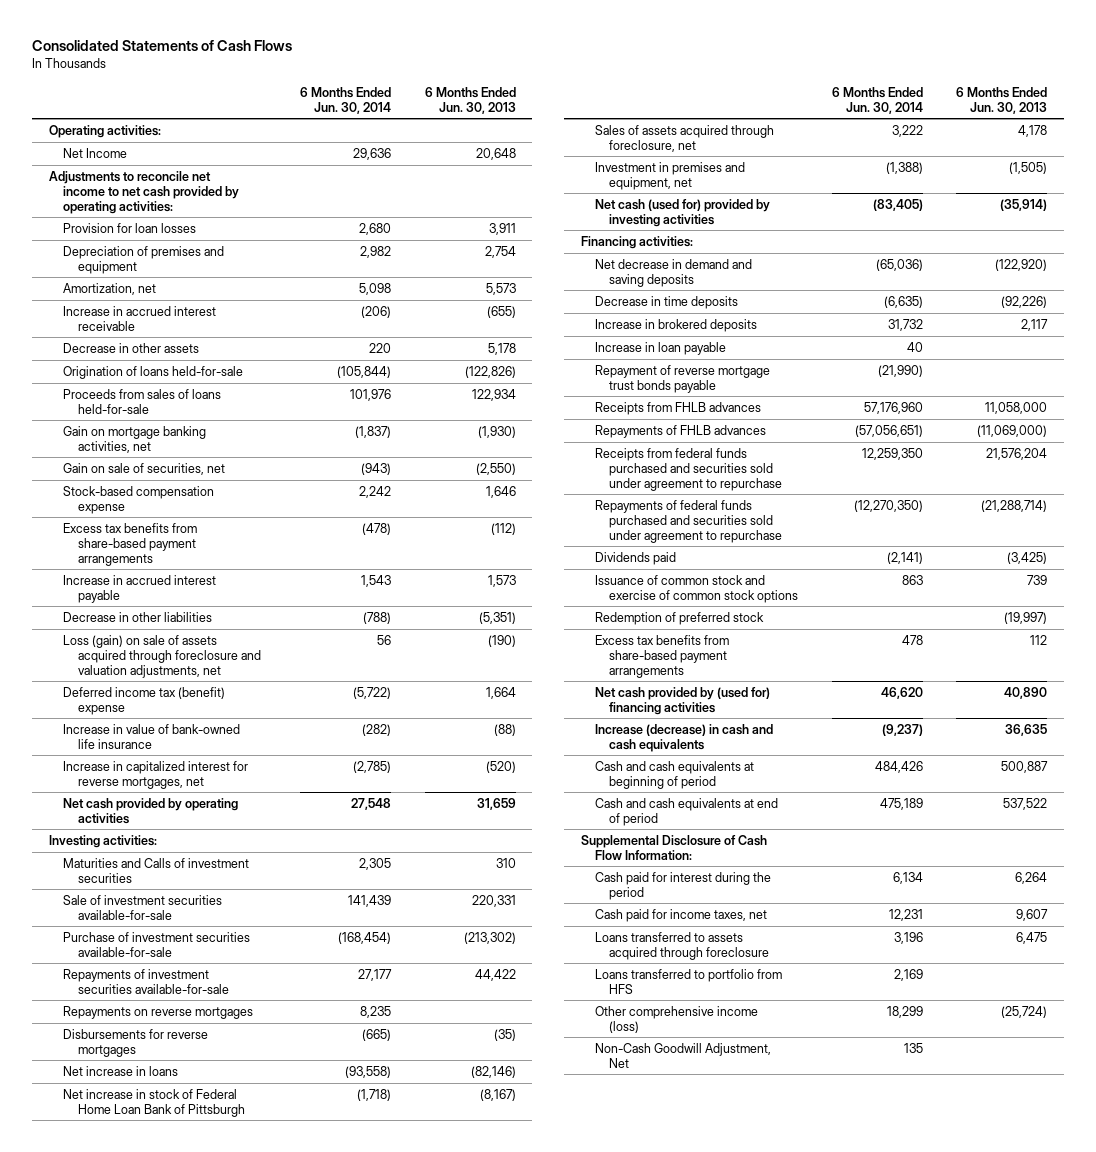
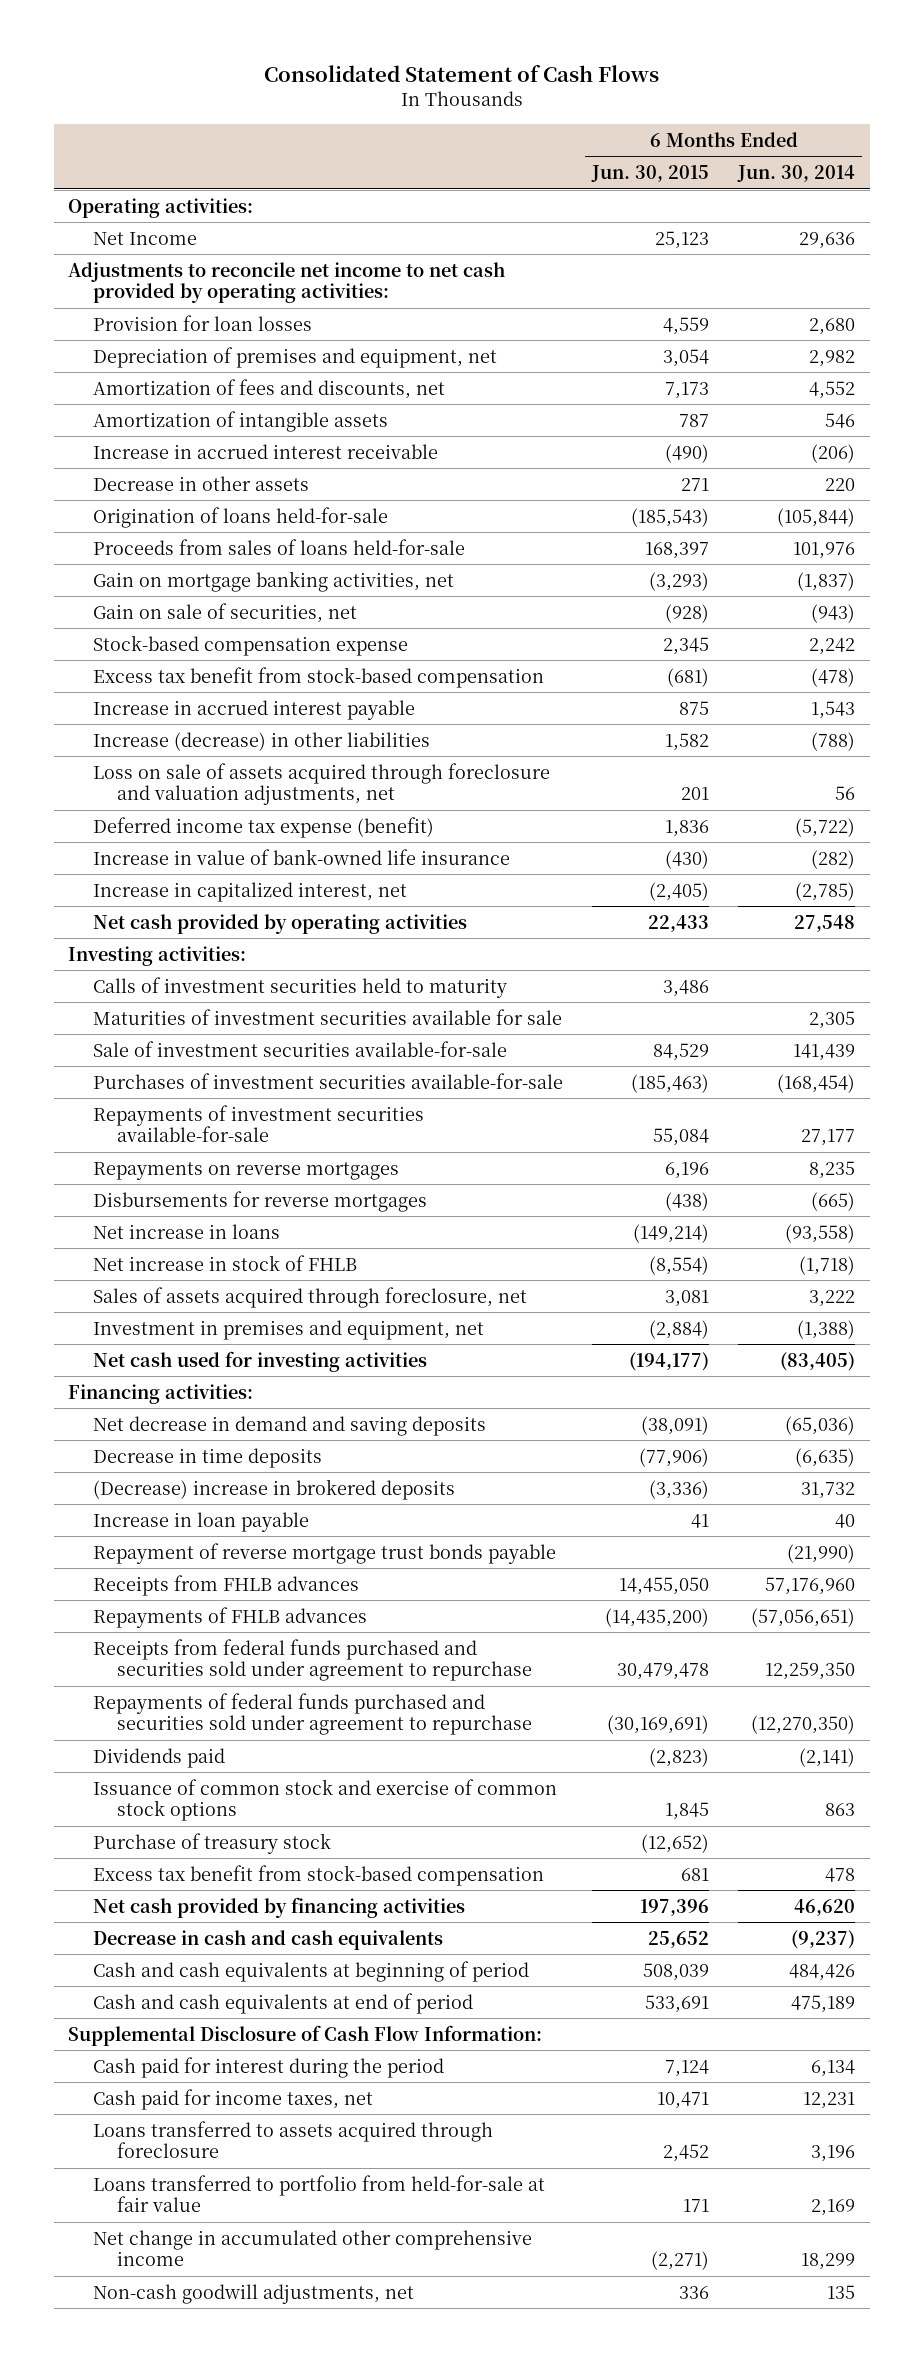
[32,40,293,52] Consolidated Statements of Cash Flows -> [263,64,659,82] Consolidated Statement of Cash Flows
[424,86,516,114] 6 Months Ended Jun. 30, 2013 -> none
none -> [590,165,709,183] Jun. 30, 2015
[63,282,157,295] Amortization, net -> none
[63,245,225,274] Depreciation of premises and equipment -> [92,346,497,368] Depreciation of premises and equipment, net
none -> [92,378,445,399] Amortization of fees and discounts, net
none -> [92,410,388,432] Amortization of intangible assets
[63,522,198,566] Excess tax benefits from share-based payment arrangements -> [92,666,544,688] Excess tax benefit from stock-based compensation
[63,611,213,622] Decrease in other liabilities -> [92,731,430,751] Increase (decrease) in other liabilities
[63,634,261,678] Loss (gain) on sale of assets acquired through foreclosure and valuation adjustments, net -> [92,762,550,806] Loss on sale of assets acquired through foreclosure and valuation adjustments, net
[63,686,226,715] Deferred income tax (benefit) expense -> [92,816,434,838] Deferred income tax expense (benefit)
[63,760,249,789] Increase in capitalized interest for reverse mortgages, net -> [92,881,407,902] Increase in capitalized interest, net
none -> [92,976,507,998] Calls of investment securities held to maturity
[63,857,250,883] Maturities and Calls of investment securities -> [92,1008,562,1025] Maturities of investment securities available for sale
[63,931,251,957] Purchase of investment securities available-for-sale -> [92,1072,563,1089] Purchases of investment securities available-for-sale
[63,1088,245,1117] Net increase in stock of Federal Home Loan Bank of Pittsburgh -> [92,1254,357,1271] Net increase in stock of FHLB
[594,198,770,227] Net cash (used for) provided by investing activities -> [92,1350,427,1372] Net cash used for investing activities
[594,318,757,332] Increase in brokered deposits -> [92,1478,455,1500] (Decrease) increase in brokered deposits
[594,611,764,625] Redemption of preferred stock -> none
none -> [92,1832,331,1854] Purchase of treasury stock
[594,634,729,678] Excess tax benefits from share-based payment arrangements -> [92,1864,544,1886] Excess tax benefit from stock-based compensation
[594,686,770,715] Net cash provided by (used for) financing activities -> [92,1896,465,1918] Net cash provided by financing activities
[594,723,773,752] Increase (decrease) in cash and cash equivalents -> [92,1929,443,1950] Decrease in cash and cash equivalents
[594,968,782,994] Loans transferred to portfolio from HFS -> [92,2174,545,2213] Loans transferred to portfolio from held-for-sale at fair value
[594,1005,758,1033] Other comprehensive income (loss) -> [92,2229,532,2267] Net change in accumulated other comprehensive income
[594,1042,771,1068] Non-Cash Goodwill Adjustment, Net -> [92,2283,414,2304] Non-cash goodwill adjustments, net

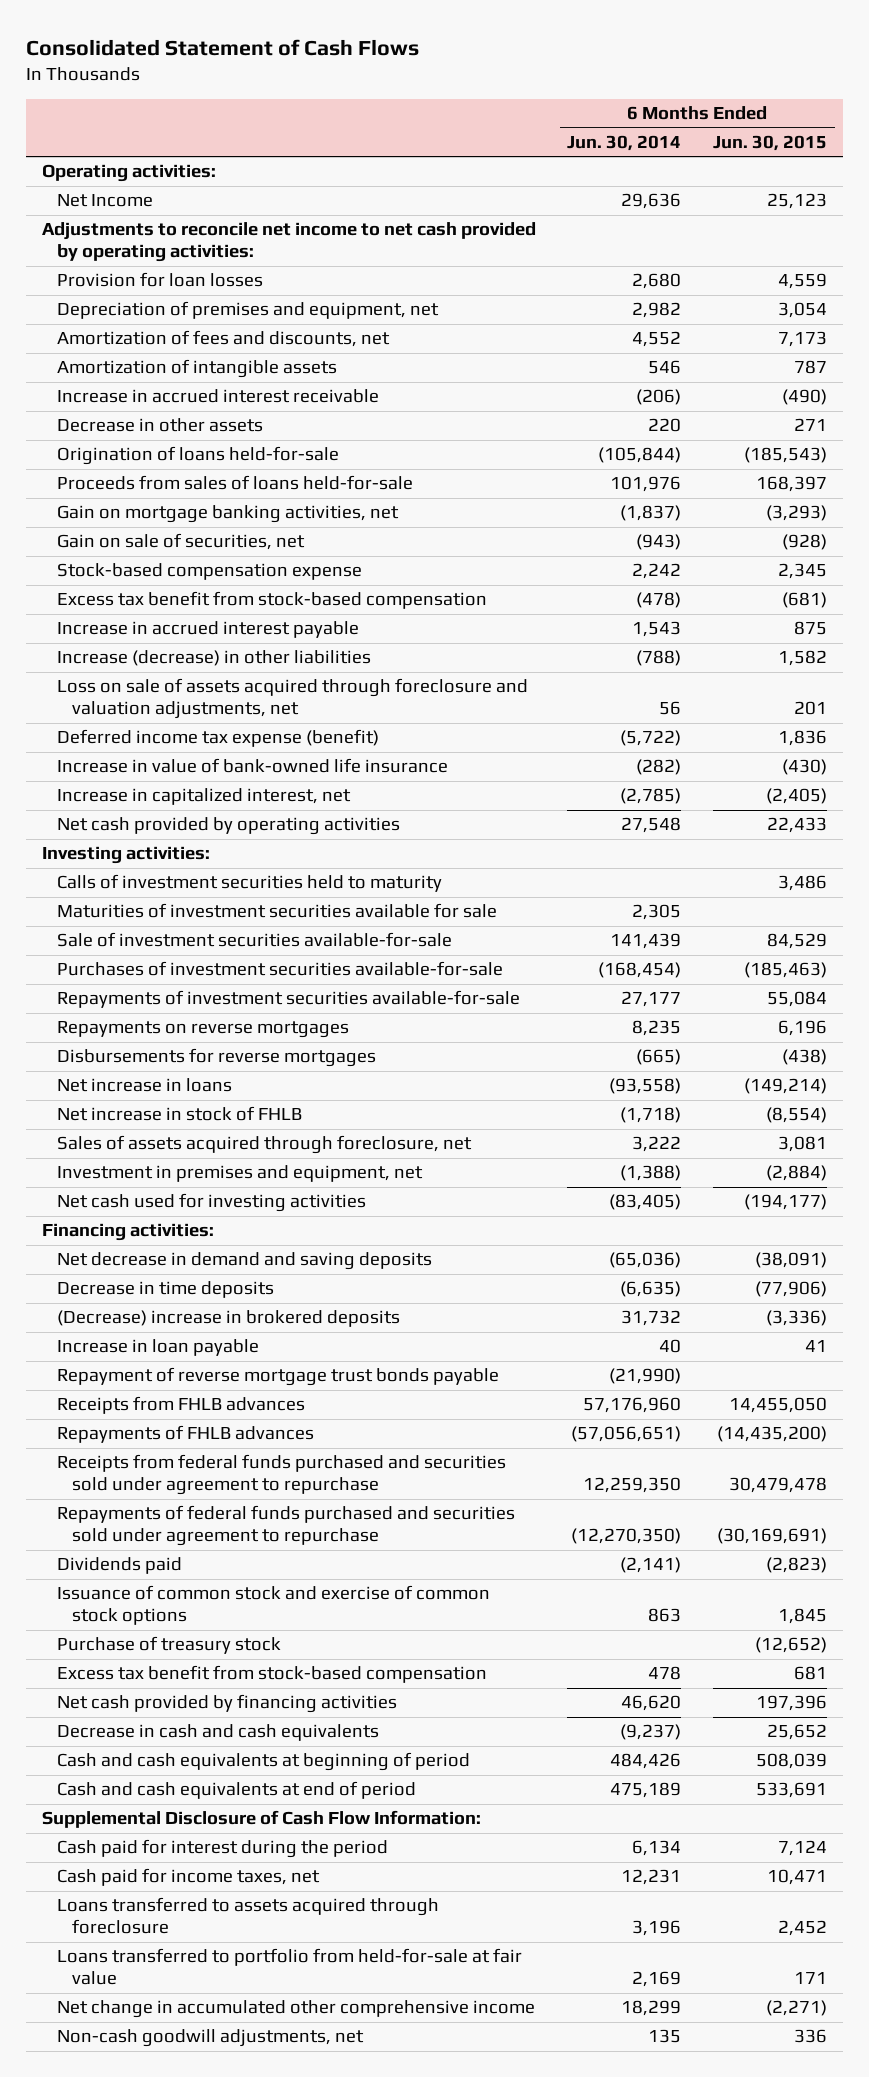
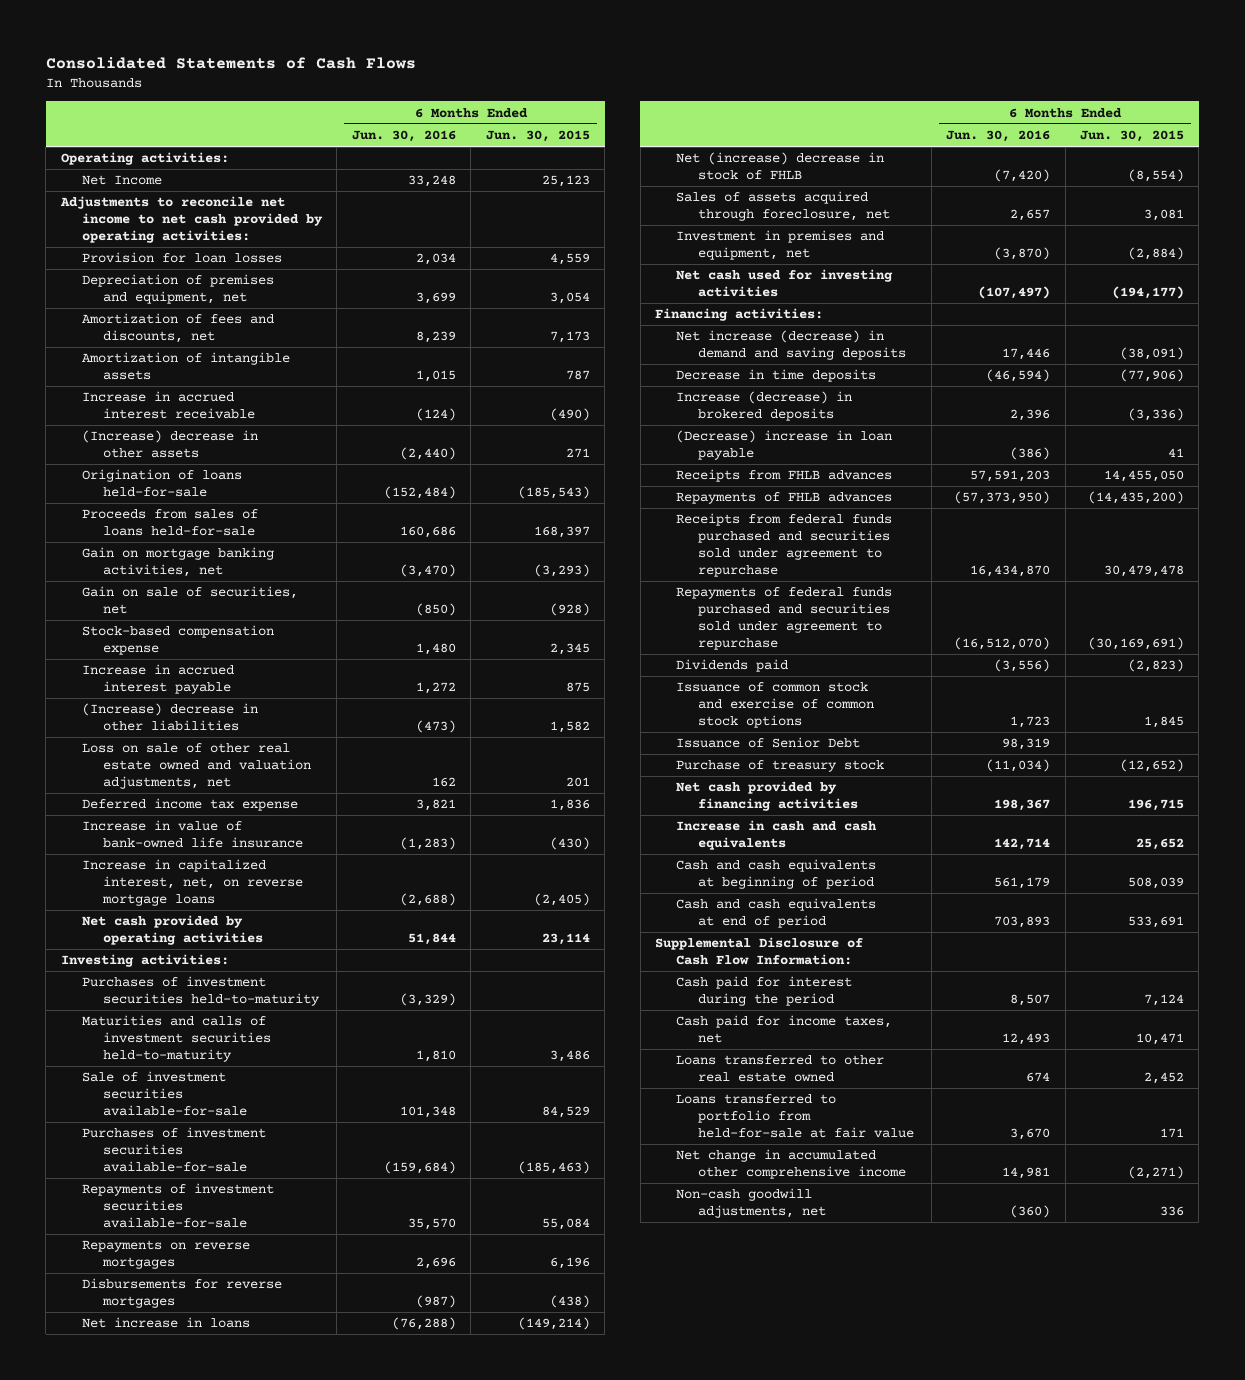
[26,39,420,57] Consolidated Statement of Cash Flows -> [45,56,416,69] Consolidated Statements of Cash Flows
[567,134,682,151] Jun. 30, 2014 -> none
none -> [351,130,456,143] Jun. 30, 2016
[56,418,263,433] Decrease in other assets -> [82,430,259,459] (Increase) decrease in other assets
[56,591,487,610] Excess tax benefit from stock-based compensation -> none
[56,650,371,667] Increase (decrease) in other liabilities -> [82,703,259,732] (Increase) decrease in other liabilities
[56,678,528,720] Loss on sale of assets acquired through foreclosure and valuation adjustments, net -> [82,743,312,790] Loss on sale of other real estate owned and valuation adjustments, net
[56,729,379,748] Deferred income tax expense (benefit) -> [82,798,299,812] Deferred income tax expense
[56,788,351,806] Increase in capitalized interest, net -> [82,859,304,907] Increase in capitalized interest, net, on reverse mortgage loans
[766,817,827,834] 22,433 -> [541,933,590,946] 23,114
[56,903,497,919] Maturities of investment securities available for sale -> none
none -> [82,976,321,1007] Purchases of investment securities held-to-maturity
[56,874,442,893] Calls of investment securities held to maturity -> [82,1015,272,1063] Maturities and calls of investment securities held-to-maturity
[56,1106,302,1122] Net increase in stock of FHLB -> [676,152,885,181] Net (increase) decrease in stock of FHLB
[56,1252,432,1271] Net decrease in demand and saving deposits -> [676,330,906,361] Net increase (decrease) in demand and saving deposits
[56,1367,499,1387] Repayment of reverse mortgage trust bonds payable -> none
[56,1310,400,1328] (Decrease) increase in brokered deposits -> [676,391,853,422] Increase (decrease) in brokered deposits
[56,1339,259,1357] Increase in loan payable -> [676,430,893,461] (Decrease) increase in loan payable
none -> [676,737,861,749] Issuance of Senior Debt
[56,1665,487,1684] Excess tax benefit from stock-based compensation -> none
[755,1695,827,1712] 197,396 -> [1127,799,1184,812] 196,715
[56,1724,379,1742] Decrease in cash and cash equivalents -> [676,820,878,851] Increase in cash and cash equivalents
[56,1897,439,1935] Loans transferred to assets acquired through foreclosure -> [676,1055,885,1083] Loans transferred to other real estate owned

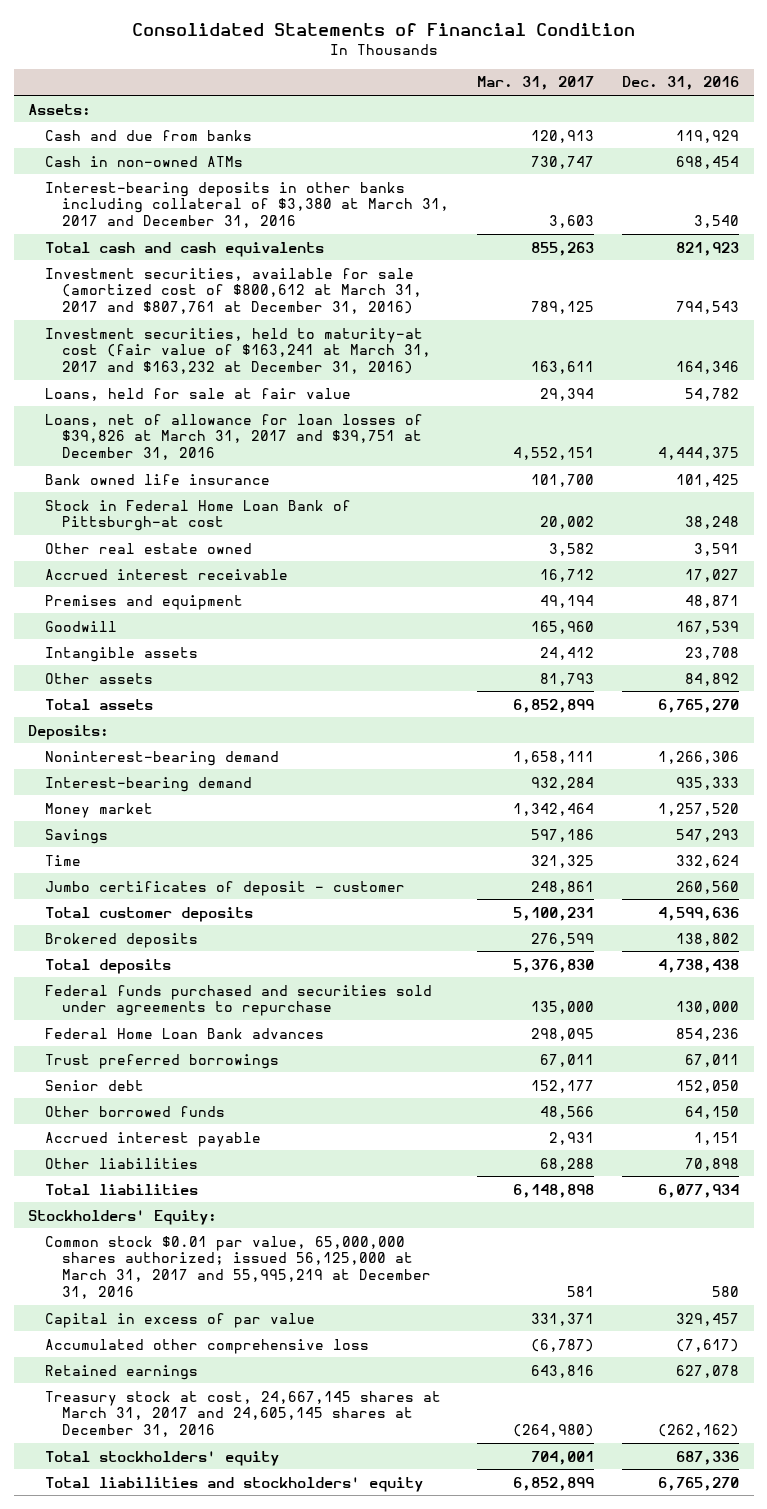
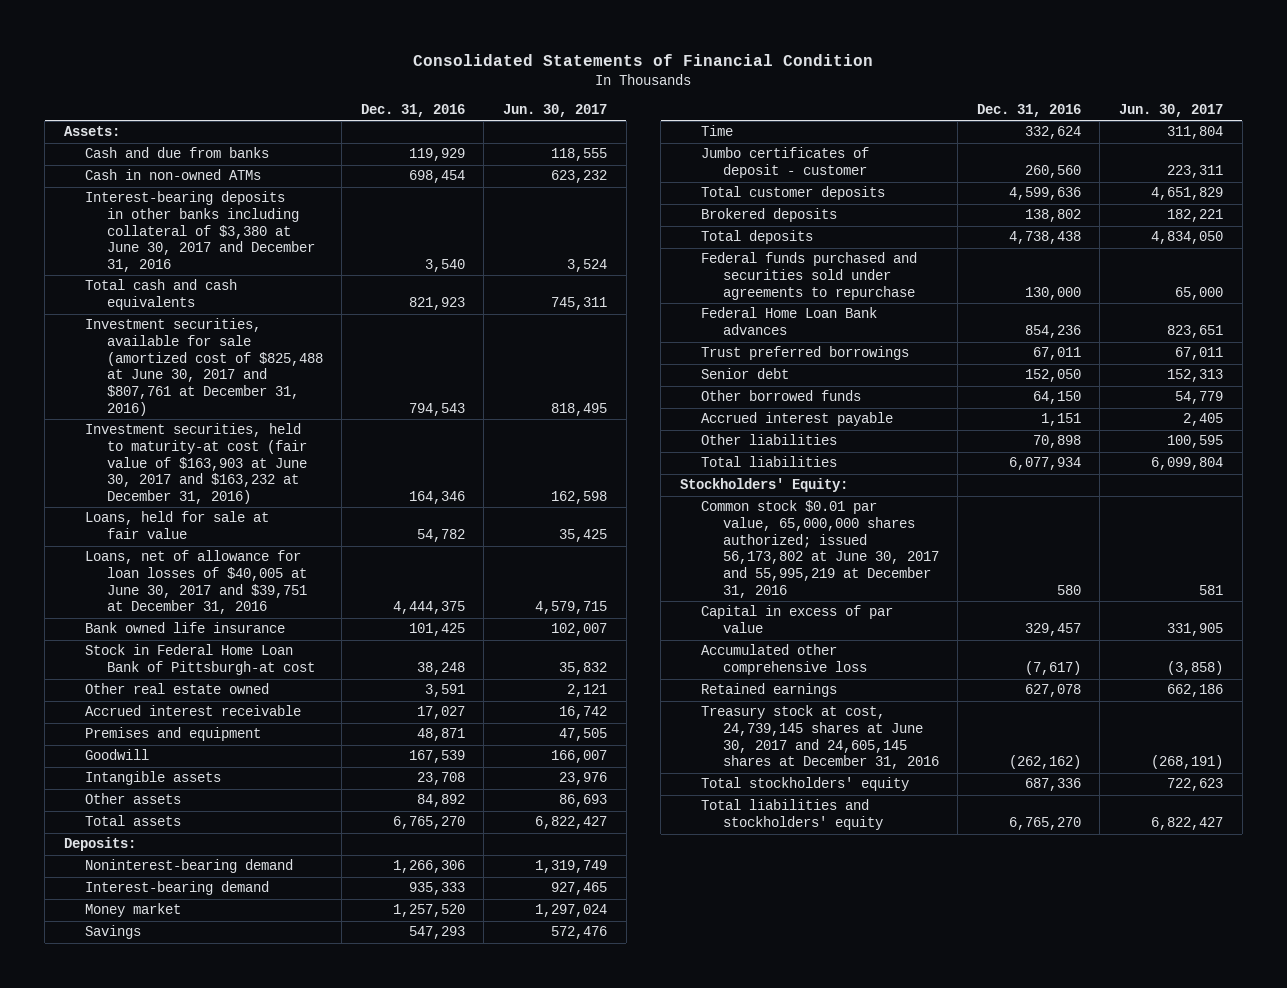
[477,76,595,91] Mar. 31, 2017 -> none
none -> [503,103,608,117] Jun. 30, 2017
[44,181,450,229] Interest-bearing deposits in other banks including collateral of $3,380 at March 31, 2017 and December 31, 2016 -> [85,191,315,272] Interest-bearing deposits in other banks including collateral of $3,380 at June 30, 2017 and December 31, 2016
[44,267,423,315] Investment securities, available for sale (amortized cost of $800,612 at March 31, 2017 and $807,761 at December 31, 2016) -> [85,318,323,416] Investment securities, available for sale (amortized cost of $825,488 at June 30, 2017 and $807,761 at December 31, 2016)
[44,327,432,375] Investment securities, held to maturity-at cost (fair value of $163,241 at March 31, 2017 and $163,232 at December 31, 2016) -> [85,423,307,504] Investment securities, held to maturity-at cost (fair value of $163,903 at June 30, 2017 and $163,232 at December 31, 2016)
[44,413,423,461] Loans, net of allowance for loan losses of $39,826 at March 31, 2017 and $39,751 at December 31, 2016 -> [85,550,307,615] Loans, net of allowance for loan losses of $40,005 at June 30, 2017 and $39,751 at December 31, 2016
[44,1235,432,1300] Common stock $0.01 par value, 65,000,000 shares authorized; issued 56,125,000 at March 31, 2017 and 55,995,219 at December 31, 2016 -> [701,500,939,598] Common stock $0.01 par value, 65,000,000 shares authorized; issued 56,173,802 at June 30, 2017 and 55,995,219 at December 31, 2016
[44,1390,441,1438] Treasury stock at cost, 24,667,145 shares at March 31, 2017 and 24,605,145 shares at December 31, 2016 -> [701,705,939,770] Treasury stock at cost, 24,739,145 shares at June 30, 2017 and 24,605,145 shares at December 31, 2016

